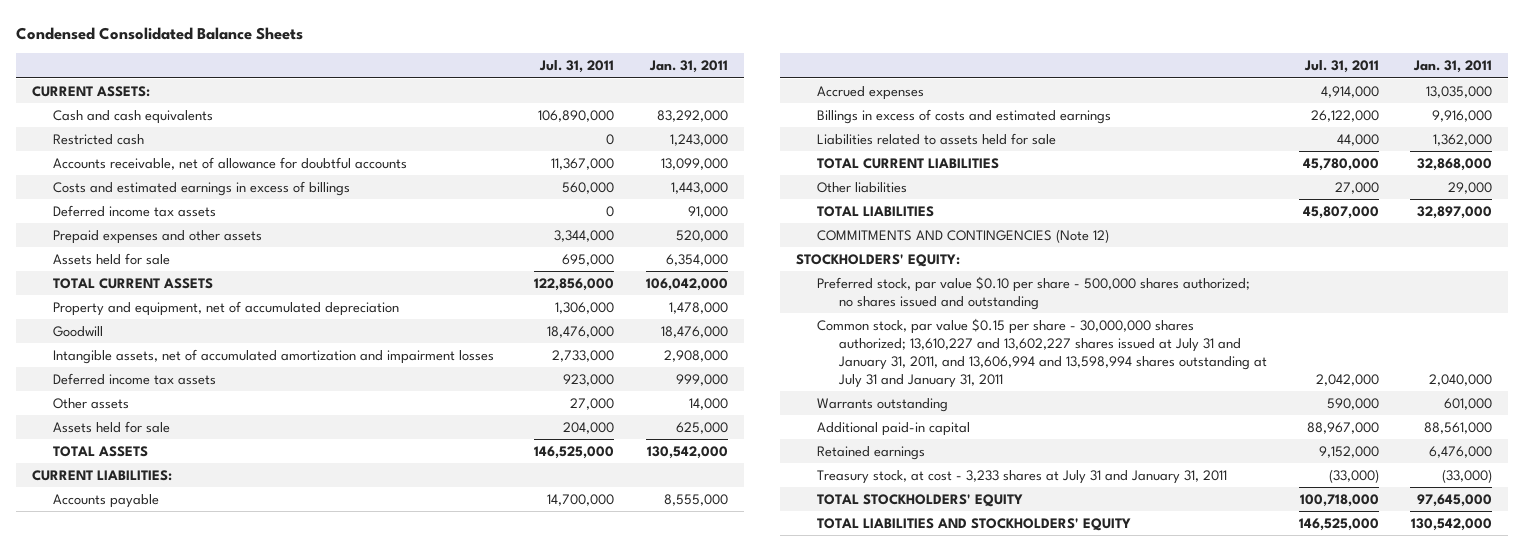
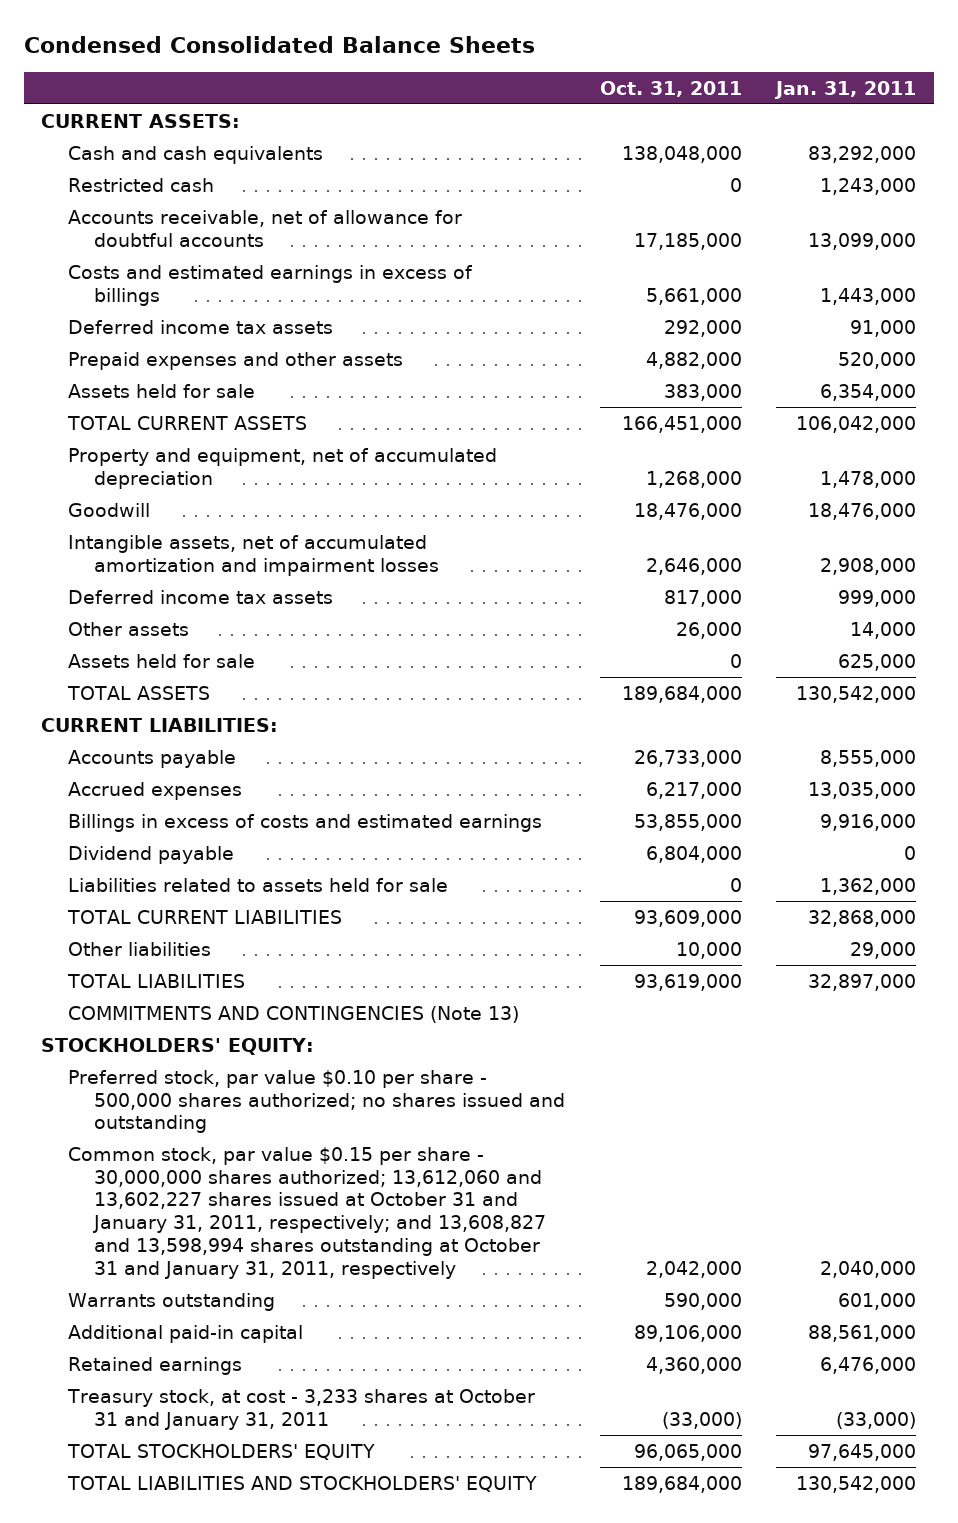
[539,60,615,74] Jul. 31, 2011 -> none
none -> [599,80,742,97] Oct. 31, 2011
none -> [67,845,234,864] Dividend payable
[817,229,1110,244] COMMITMENTS AND CONTINGENCIES (Note 12) -> [67,1005,519,1023] COMMITMENTS AND CONTINGENCIES (Note 13)
[817,318,1267,388] Common stock, par value $0.15 per share - 30,000,000 shares authorized; 13,610,227 and 13,602,227 shares issued at July 31 and January 31, 2011, and 13,606,994 and 13,598,994 shares outstanding at July 31 and January 31, 2011 -> [67,1146,547,1279] Common stock, par value $0.15 per share - 30,000,000 shares authorized; 13,612,060 and 13,602,227 shares issued at October 31 and January 31, 2011, respectively; and 13,608,827 and 13,598,994 shares outstanding at October 31 and January 31, 2011, respectively
[817,470,1228,485] Treasury stock, at cost - 3,233 shares at July 31 and January 31, 2011 -> [66,1388,535,1430] Treasury stock, at cost - 3,233 shares at October 31 and January 31, 2011

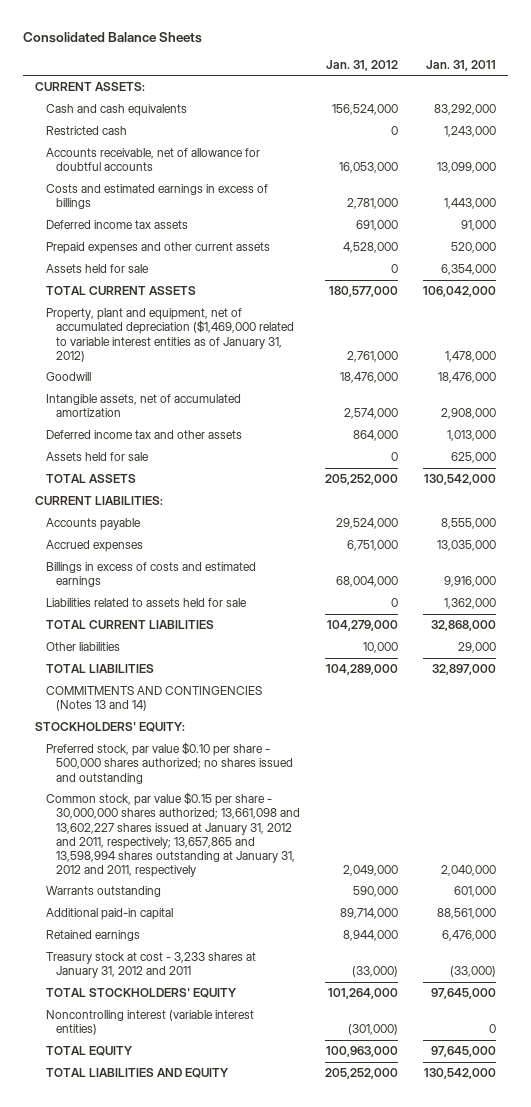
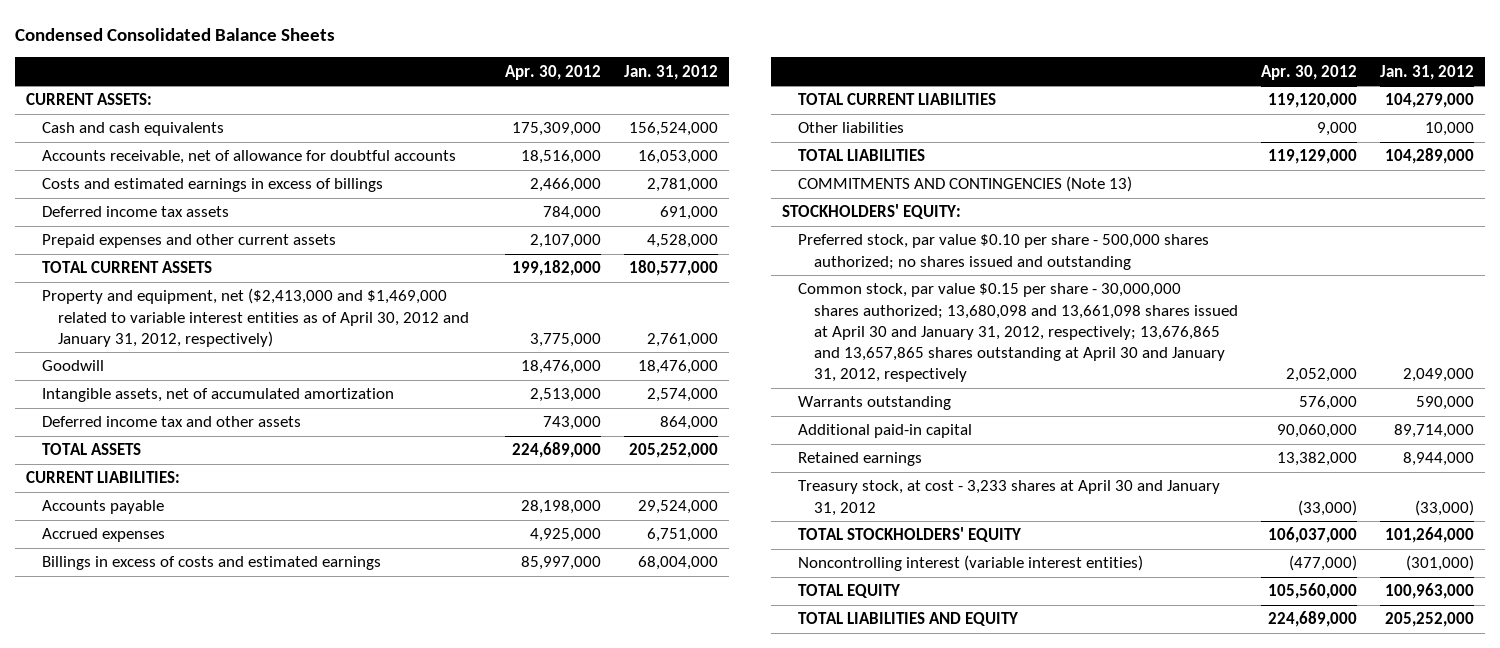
[22,31,202,43] Consolidated Balance Sheets -> [14,27,335,41] Condensed Consolidated Balance Sheets
[425,59,496,71] Jan. 31, 2011 -> none
none -> [505,64,602,80] Apr. 30, 2012
[45,126,127,136] Restricted cash -> none
[45,264,149,274] Assets held for sale -> none
[45,308,294,362] Property, plant and equipment, net of accumulated depreciation ($1,469,000 related to variable interest entities as of January 31, 2012) -> [42,288,470,347] Property and equipment, net ($2,413,000 and $1,469,000 related to variable interest entities as of April 30, 2012 and January 31, 2012, respectively)
[45,452,149,462] Assets held for sale -> none
[45,598,247,608] Liabilities related to assets held for sale -> none
[45,686,262,712] COMMITMENTS AND CONTINGENCIES (Notes 13 and 14) -> [798,176,1133,193] COMMITMENTS AND CONTINGENCIES (Note 13)
[45,792,300,877] Common stock, par value $0.15 per share - 30,000,000 shares authorized; 13,661,098 and 13,602,227 shares issued at January 31, 2012 and 2011, respectively; 13,657,865 and 13,598,994 shares outstanding at January 31, 2012 and 2011, respectively -> [798,283,1239,382] Common stock, par value $0.15 per share - 30,000,000 shares authorized; 13,680,098 and 13,661,098 shares issued at April 30 and January 31, 2012, respectively; 13,676,865 and 13,657,865 shares outstanding at April 30 and January 31, 2012, respectively
[45,952,256,979] Treasury stock at cost - 3,233 shares at January 31, 2012 and 2011 -> [798,480,1221,516] Treasury stock, at cost - 3,233 shares at April 30 and January 31, 2012

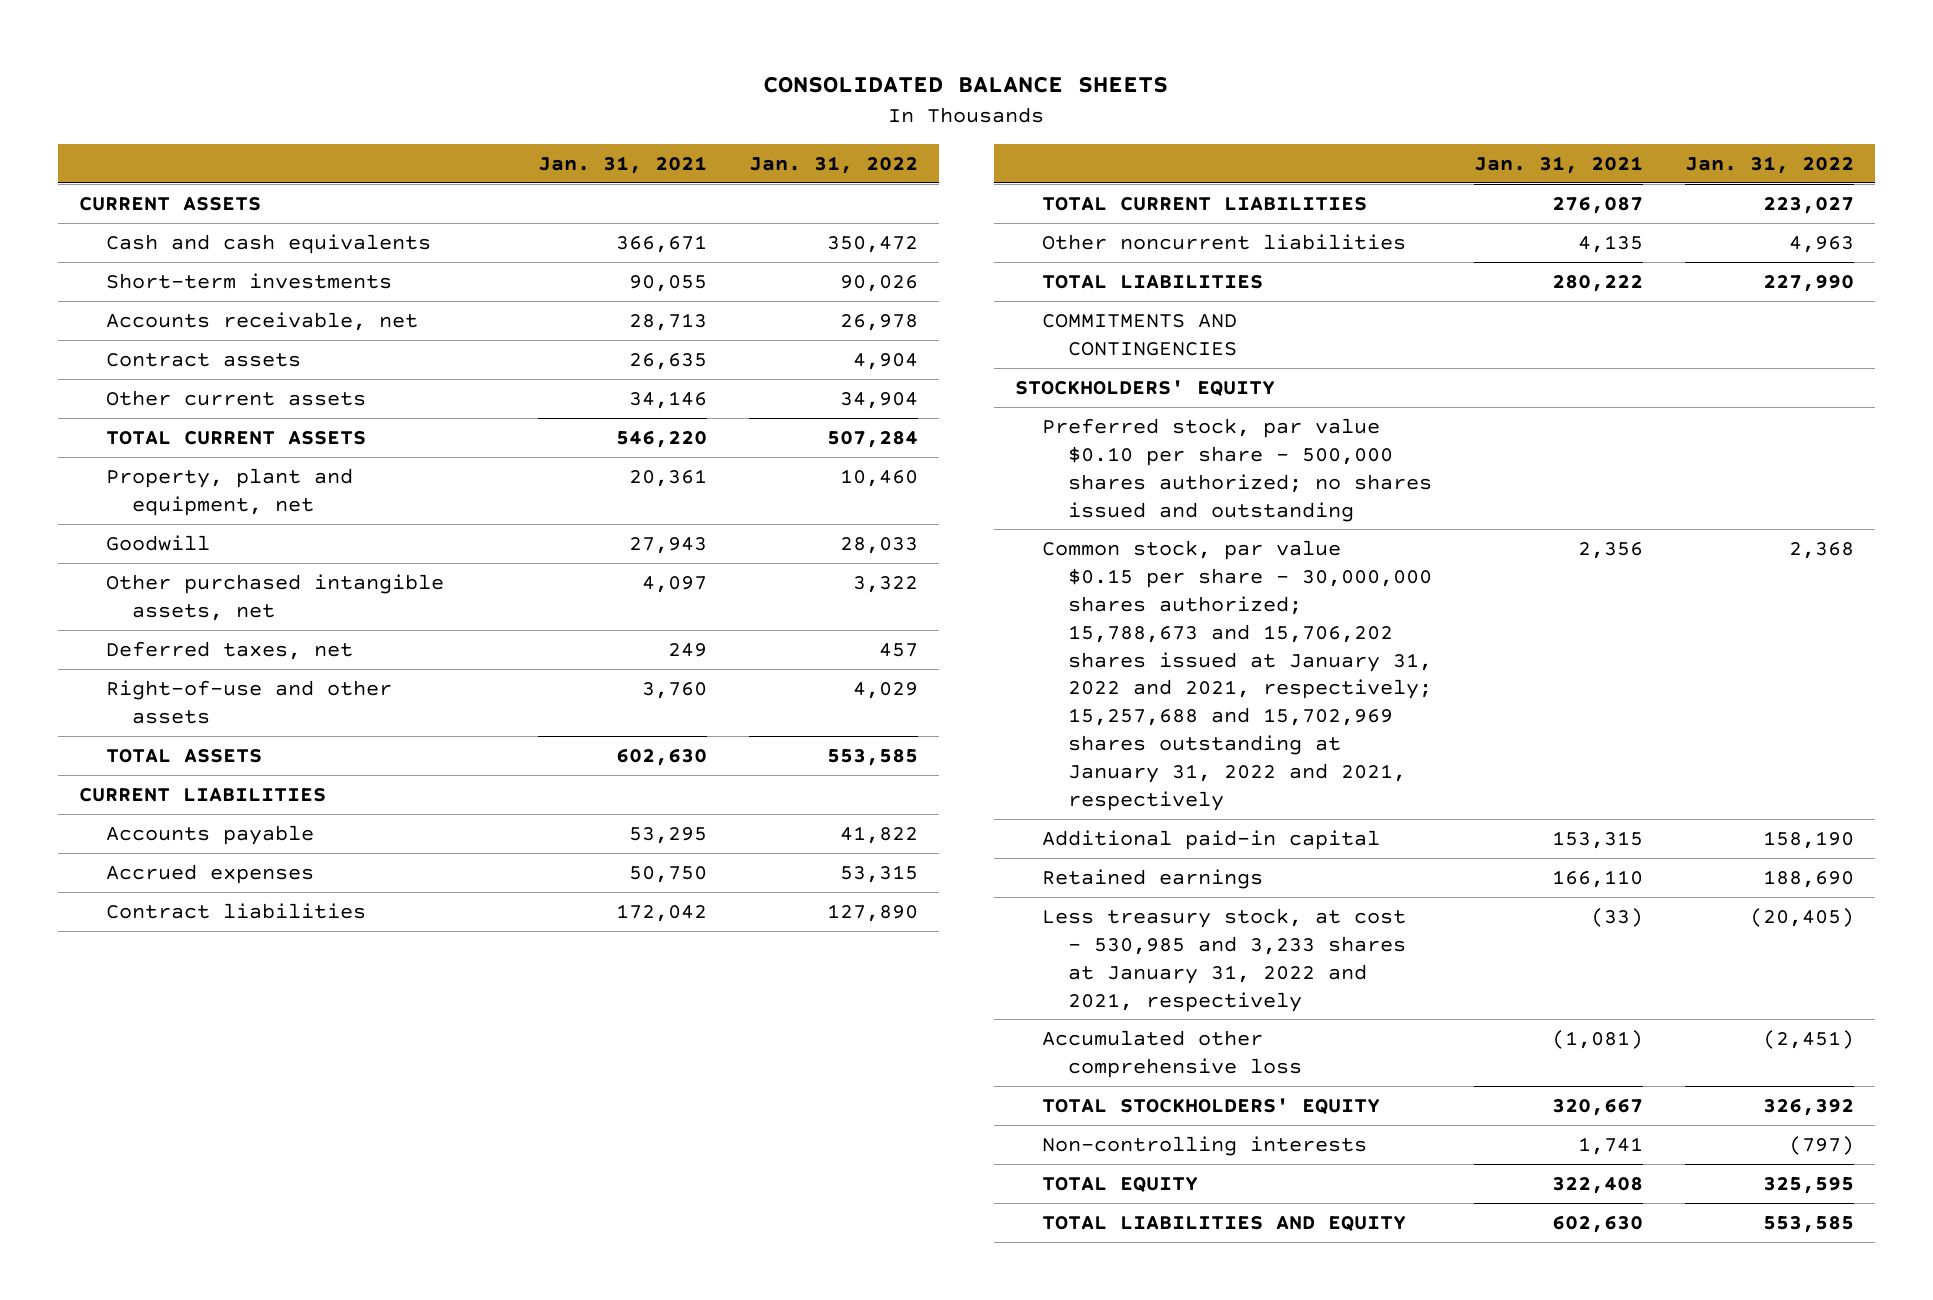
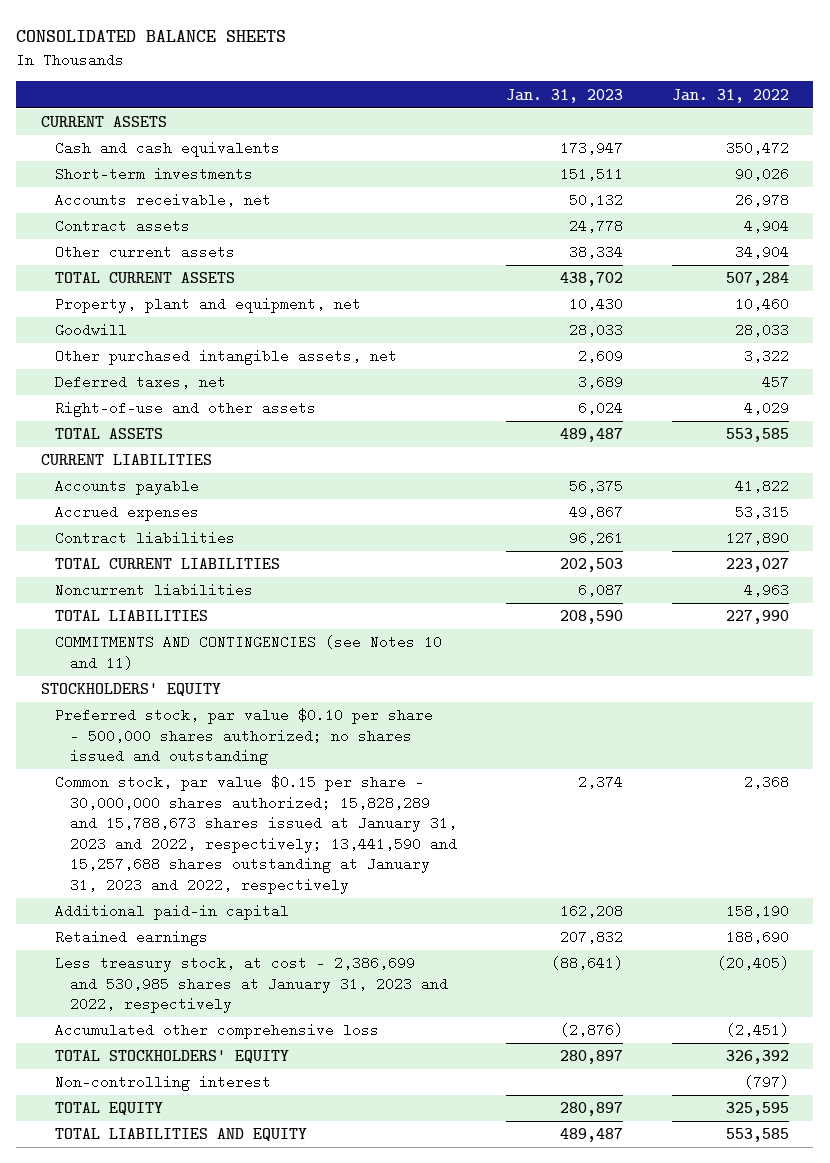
[538,155,708,174] Jan. 31, 2021 -> none
none -> [505,88,623,103] Jan. 31, 2023
[1041,233,1406,250] Other noncurrent liabilities -> [55,583,254,598] Noncurrent liabilities
[1041,313,1238,356] COMMITMENTS AND CONTINGENCIES -> [55,635,443,670] COMMITMENTS AND CONTINGENCIES (see Notes 10 and 11)
[1041,539,1433,812] Common stock, par value $0.15 per share - 30,000,000 shares authorized; 15,788,673 and 15,706,202 shares issued at January 31, 2022 and 2021, respectively; 15,257,688 and 15,702,969 shares outstanding at January 31, 2022 and 2021, respectively -> [55,775,457,894] Common stock, par value $0.15 per share - 30,000,000 shares authorized; 15,828,289 and 15,788,673 shares issued at January 31, 2023 and 2022, respectively; 13,441,590 and 15,257,688 shares outstanding at January 31, 2023 and 2022, respectively
[1041,907,1407,1012] Less treasury stock, at cost - 530,985 and 3,233 shares at January 31, 2022 and 2021, respectively -> [55,956,448,1014] Less treasury stock, at cost - 2,386,699 and 530,985 shares at January 31, 2023 and 2022, respectively
[1041,1135,1367,1156] Non-controlling interests -> [55,1075,272,1092] Non-controlling interest

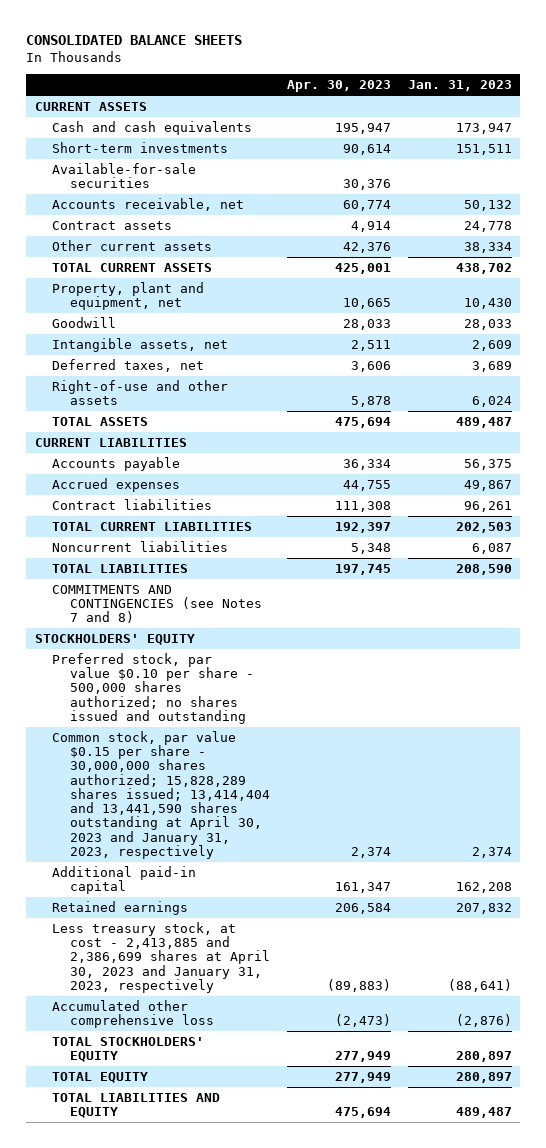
[671,88,789,103] Jan. 31, 2022 -> none
none -> [286,80,391,93] Apr. 30, 2023
none -> [52,162,197,189] Available-for-sale securities
[55,349,398,366] Other purchased intangible assets, net -> [52,337,229,352] Intangible assets, net
[55,635,443,670] COMMITMENTS AND CONTINGENCIES (see Notes 10 and 11) -> [52,584,263,624] COMMITMENTS AND CONTINGENCIES (see Notes 7 and 8)
[55,775,457,894] Common stock, par value $0.15 per share - 30,000,000 shares authorized; 15,828,289 and 15,788,673 shares issued at January 31, 2023 and 2022, respectively; 13,441,590 and 15,257,688 shares outstanding at January 31, 2023 and 2022, respectively -> [52,730,271,859] Common stock, par value $0.15 per share - 30,000,000 shares authorized; 15,828,289 shares issued; 13,414,404 and 13,441,590 shares outstanding at April 30, 2023 and January 31, 2023, respectively
[55,956,448,1014] Less treasury stock, at cost - 2,386,699 and 530,985 shares at January 31, 2023 and 2022, respectively -> [52,921,271,993] Less treasury stock, at cost - 2,413,885 and 2,386,699 shares at April 30, 2023 and January 31, 2023, respectively
[55,1075,272,1092] Non-controlling interest -> none

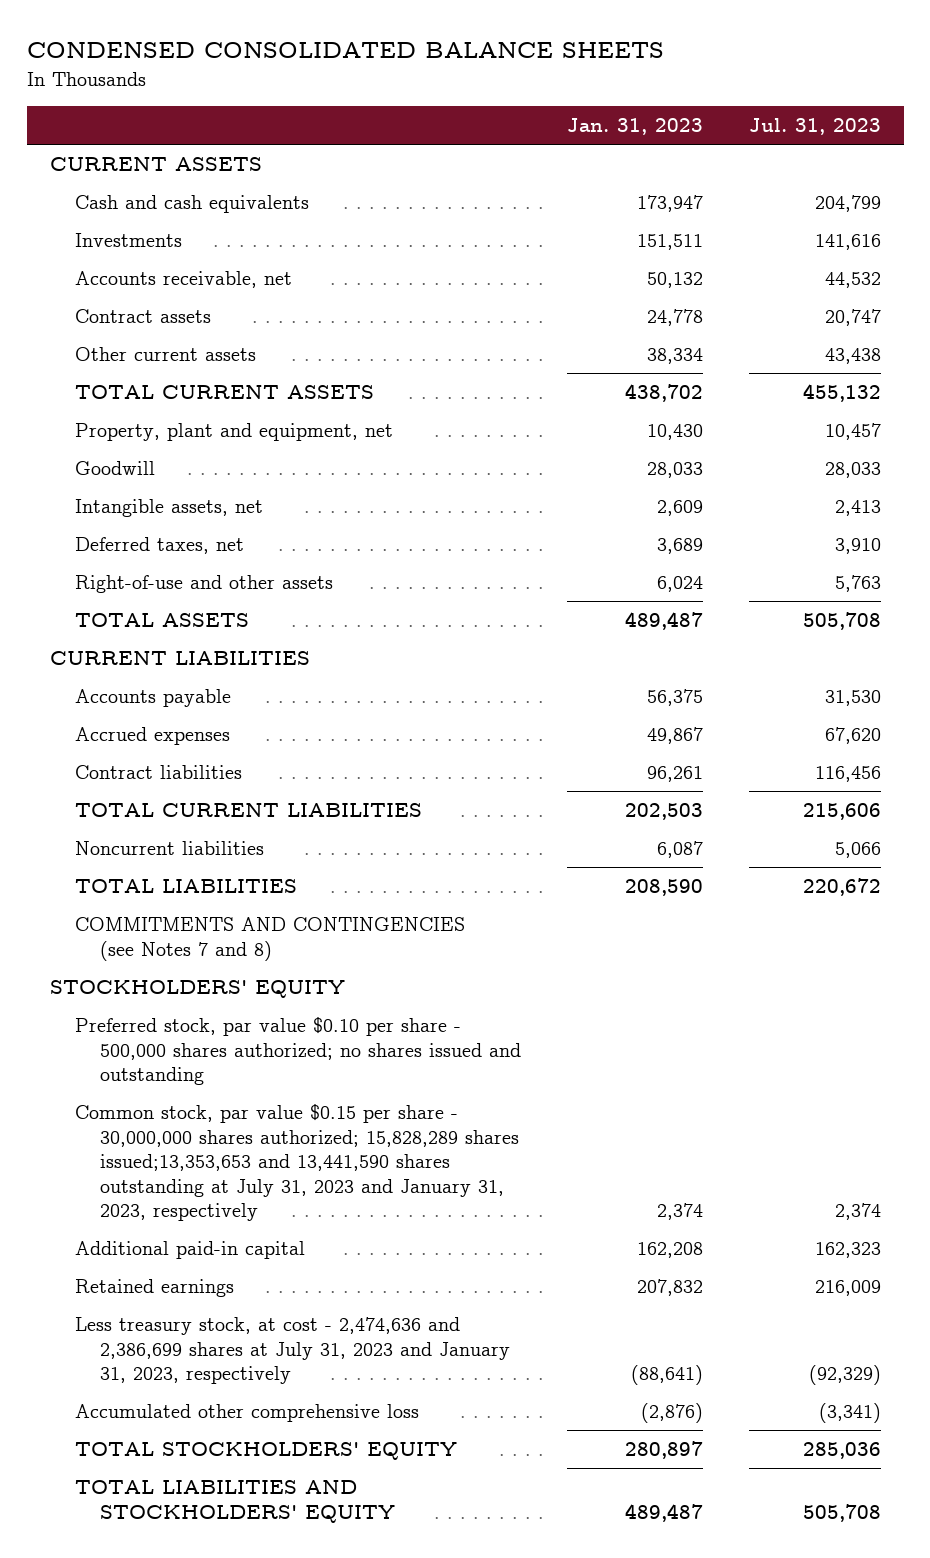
[26,35,243,46] CONSOLIDATED BALANCE SHEETS -> [26,42,664,59] CONDENSED CONSOLIDATED BALANCE SHEETS
[286,80,391,93] Apr. 30, 2023 -> none
none -> [748,117,881,135] Jul. 31, 2023
[52,162,197,189] Available-for-sale securities -> none
[52,141,229,153] Short-term investments -> [74,233,182,248] Investments
[52,730,271,859] Common stock, par value $0.15 per share - 30,000,000 shares authorized; 15,828,289 shares issued; 13,414,404 and 13,441,590 shares outstanding at April 30, 2023 and January 31, 2023, respectively -> [74,1104,520,1222] Common stock, par value $0.15 per share - 30,000,000 shares authorized; 15,828,289 shares issued;13,353,653 and 13,441,590 shares outstanding at July 31, 2023 and January 31, 2023, respectively
[52,921,271,993] Less treasury stock, at cost - 2,413,885 and 2,386,699 shares at April 30, 2023 and January 31, 2023, respectively -> [74,1317,511,1385] Less treasury stock, at cost - 2,474,636 and 2,386,699 shares at July 31, 2023 and January 31, 2023, respectively
[52,1071,149,1083] TOTAL EQUITY -> none
[52,1092,221,1119] TOTAL LIABILITIES AND EQUITY -> [74,1480,396,1523] TOTAL LIABILITIES AND STOCKHOLDERS' EQUITY

